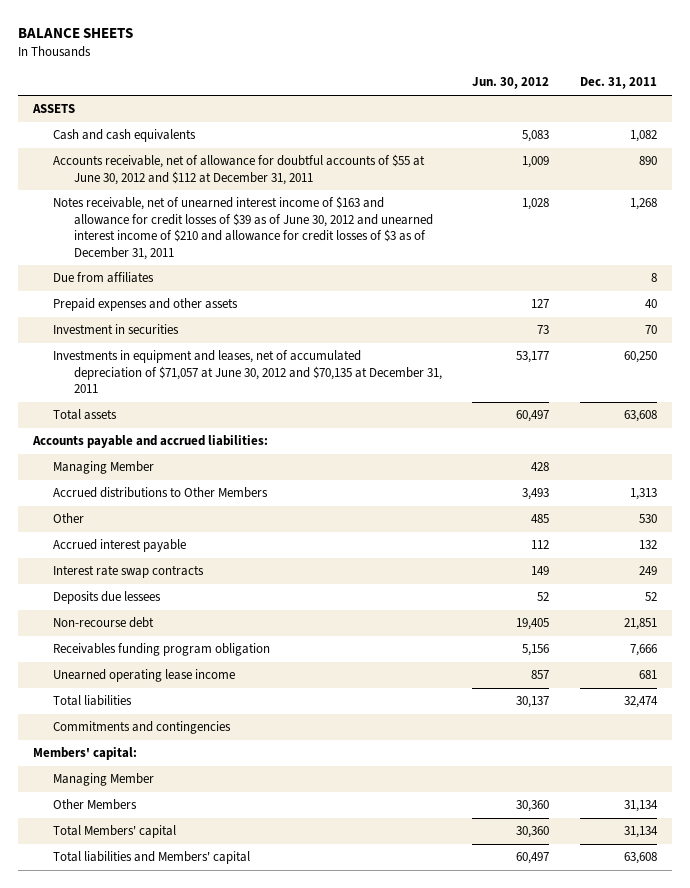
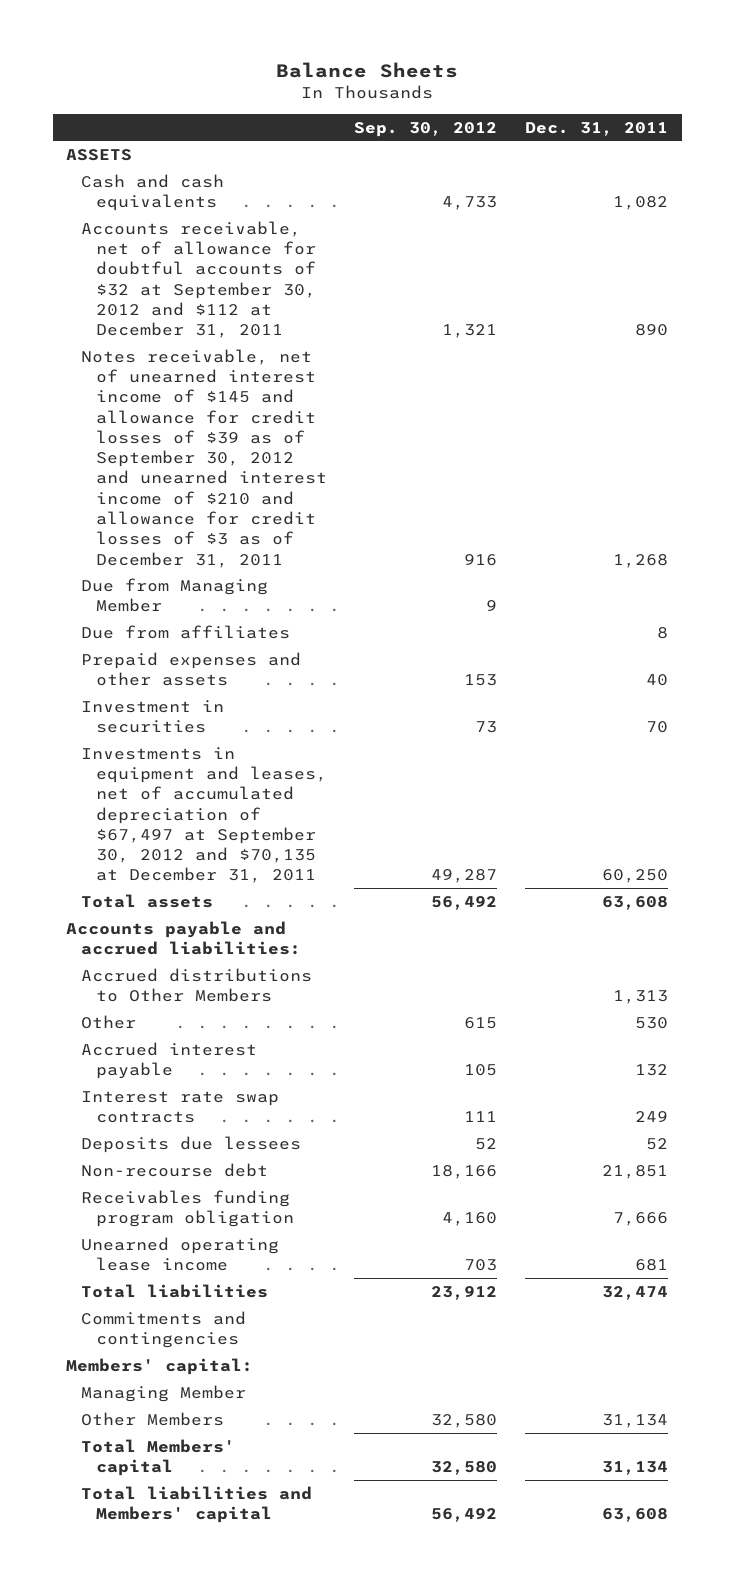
[17,28,133,39] BALANCE SHEETS -> [276,61,459,78] Balance Sheets
[472,77,550,90] Jun. 30, 2012 -> none
none -> [354,121,498,137] Sep. 30, 2012
[53,154,426,185] Accounts receivable, net of allowance for doubtful accounts of $55 at June 30, 2012 and $112 at December 31, 2011 -> [81,220,316,339] Accounts receivable, net of allowance for doubtful accounts of $32 at September 30, 2012 and $112 at December 31, 2011
[53,196,433,260] Notes receivable, net of unearned interest income of $163 and allowance for credit losses of $39 as of June 30, 2012 and unearned interest income of $210 and allowance for credit losses of $3 as of December 31, 2011 -> [81,348,327,568] Notes receivable, net of unearned interest income of $145 and allowance for credit losses of $39 as of September 30, 2012 and unearned interest income of $210 and allowance for credit losses of $3 as of December 31, 2011
none -> [81,577,269,613] Due from Managing Member
[53,350,442,394] Investments in equipment and leases, net of accumulated depreciation of $71,057 at June 30, 2012 and $70,135 at December 31, 2011 -> [81,746,327,884] Investments in equipment and leases, net of accumulated depreciation of $67,497 at September 30, 2012 and $70,135 at December 31, 2011
[53,461,155,475] Managing Member -> none

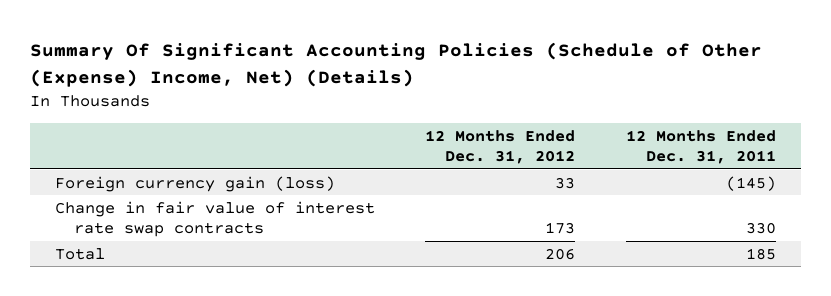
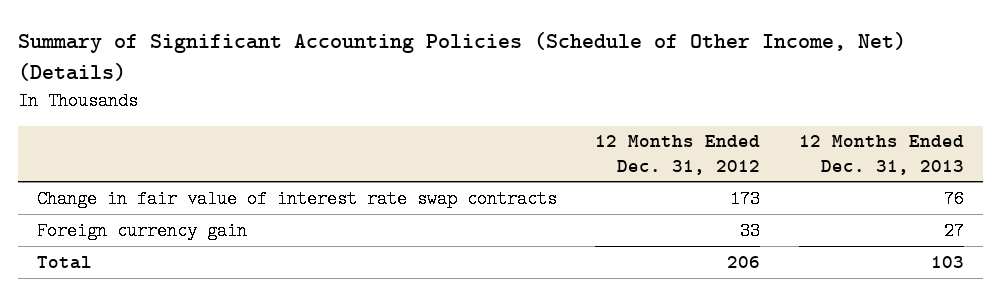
[29,42,762,87] Summary Of Significant Accounting Policies (Schedule of Other (Expense) Income, Net) (Details) -> [17,32,906,82] Summary of Significant Accounting Policies (Schedule of Other Income, Net) (Details)
[625,129,776,164] 12 Months Ended Dec. 31, 2011 -> none
none -> [798,135,964,175] 12 Months Ended Dec. 31, 2013
[55,175,336,192] Foreign currency gain (loss) -> none
none -> [36,221,247,240] Foreign currency gain

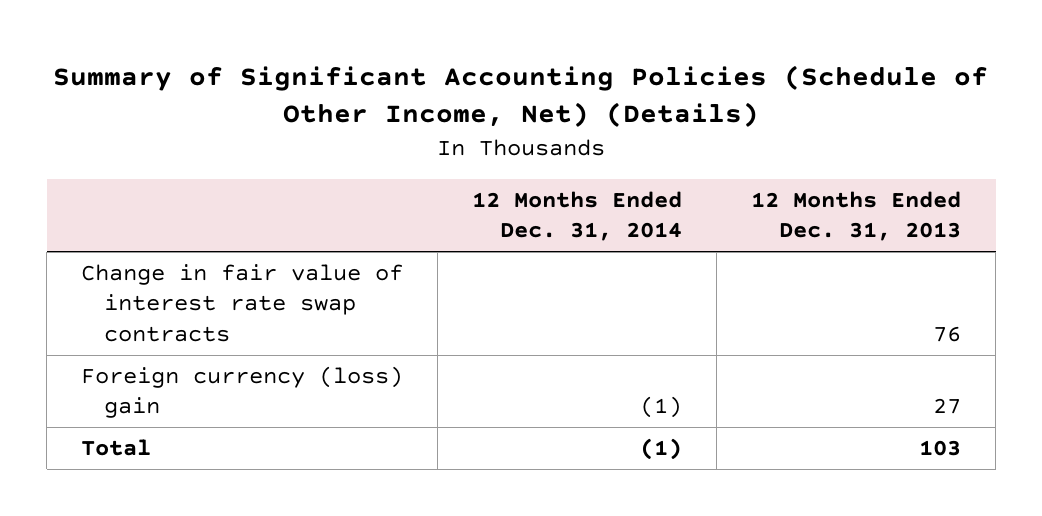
[595,135,761,175] 12 Months Ended Dec. 31, 2012 -> none
none -> [472,190,683,242] 12 Months Ended Dec. 31, 2014
[36,221,247,240] Foreign currency gain -> [81,365,404,419] Foreign currency (loss) gain

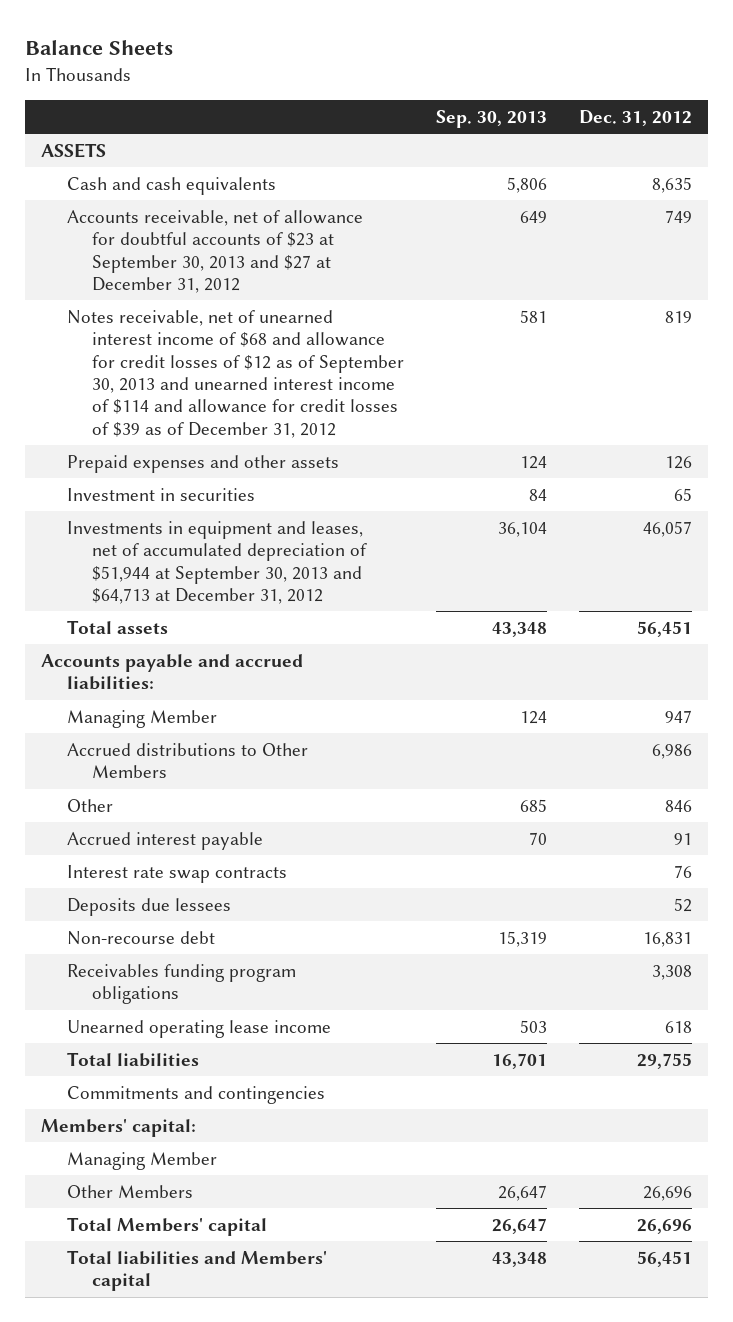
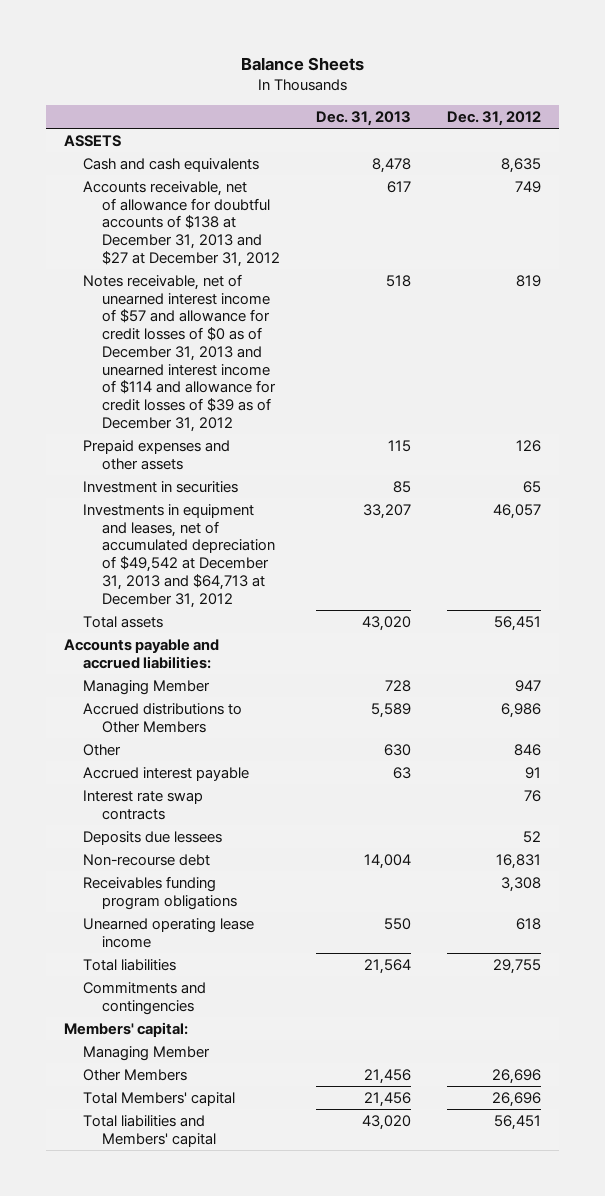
[435,109,547,128] Sep. 30, 2013 -> none
none -> [316,110,412,126] Dec. 31, 2013
[66,209,363,293] Accounts receivable, net of allowance for doubtful accounts of $23 at September 30, 2013 and $27 at December 31, 2012 -> [83,181,281,267] Accounts receivable, net of allowance for doubtful accounts of $138 at December 31, 2013 and $27 at December 31, 2012
[66,309,404,438] Notes receivable, net of unearned interest income of $68 and allowance for credit losses of $12 as of September 30, 2013 and unearned interest income of $114 and allowance for credit losses of $39 as of December 31, 2012 -> [83,274,277,432] Notes receivable, net of unearned interest income of $57 and allowance for credit losses of $0 as of December 31, 2013 and unearned interest income of $114 and allowance for credit losses of $39 as of December 31, 2012
[66,520,367,604] Investments in equipment and leases, net of accumulated depreciation of $51,944 at September 30, 2013 and $64,713 at December 31, 2012 -> [83,504,276,608] Investments in equipment and leases, net of accumulated depreciation of $49,542 at December 31, 2013 and $64,713 at December 31, 2012

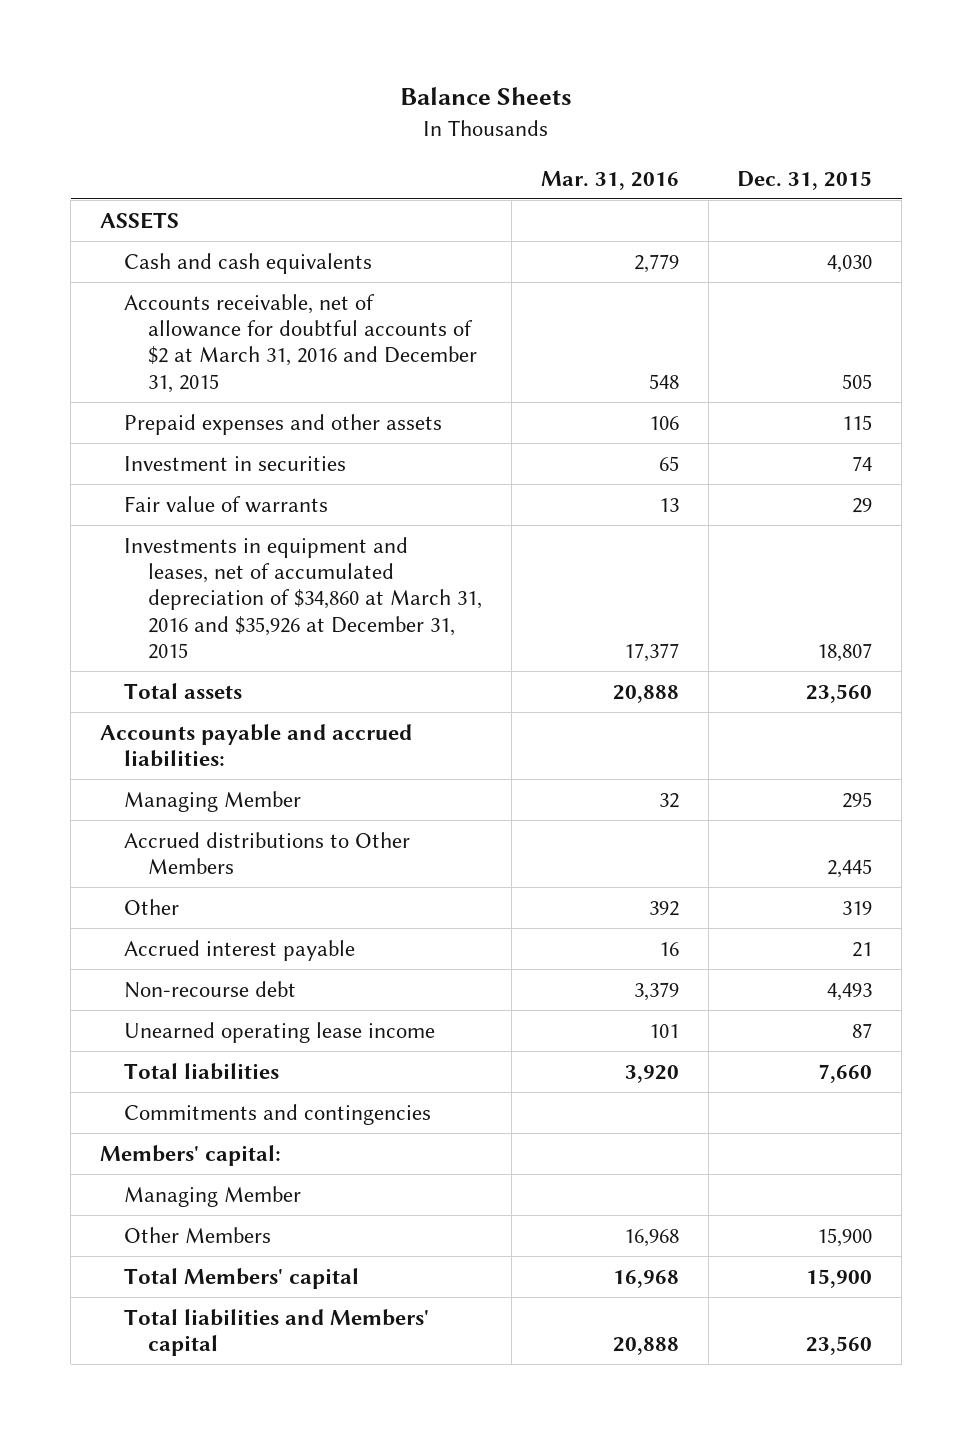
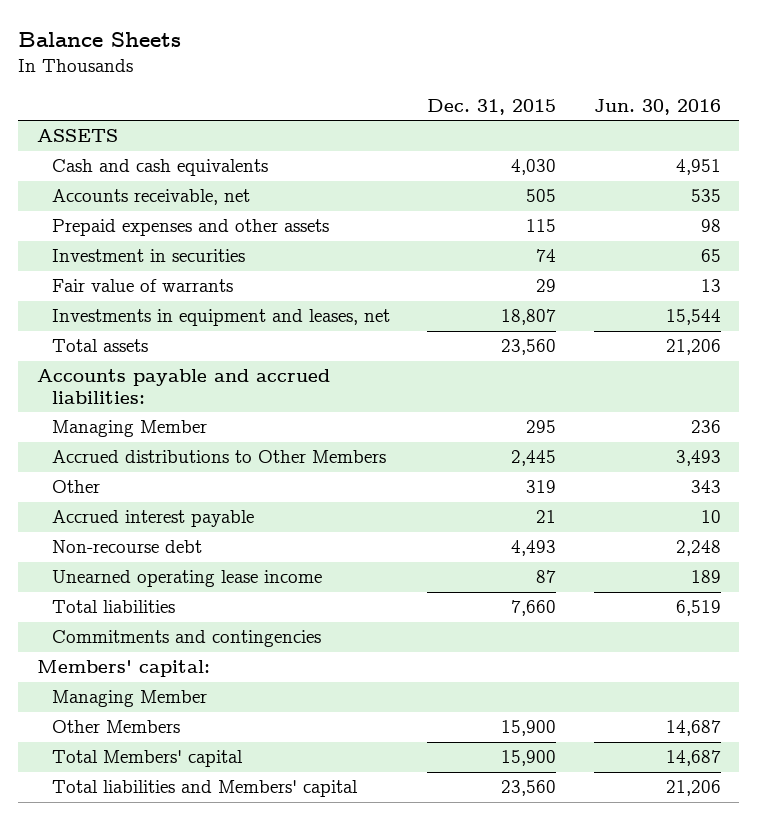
[540,170,679,190] Mar. 31, 2016 -> none
none -> [593,98,721,115] Jun. 30, 2016
[124,293,478,393] Accounts receivable, net of allowance for doubtful accounts of $2 at March 31, 2016 and December 31, 2015 -> [51,189,250,206] Accounts receivable, net
[124,536,483,659] Investments in equipment and leases, net of accumulated depreciation of $34,860 at March 31, 2016 and $35,926 at December 31, 2015 -> [51,309,390,327] Investments in equipment and leases, net

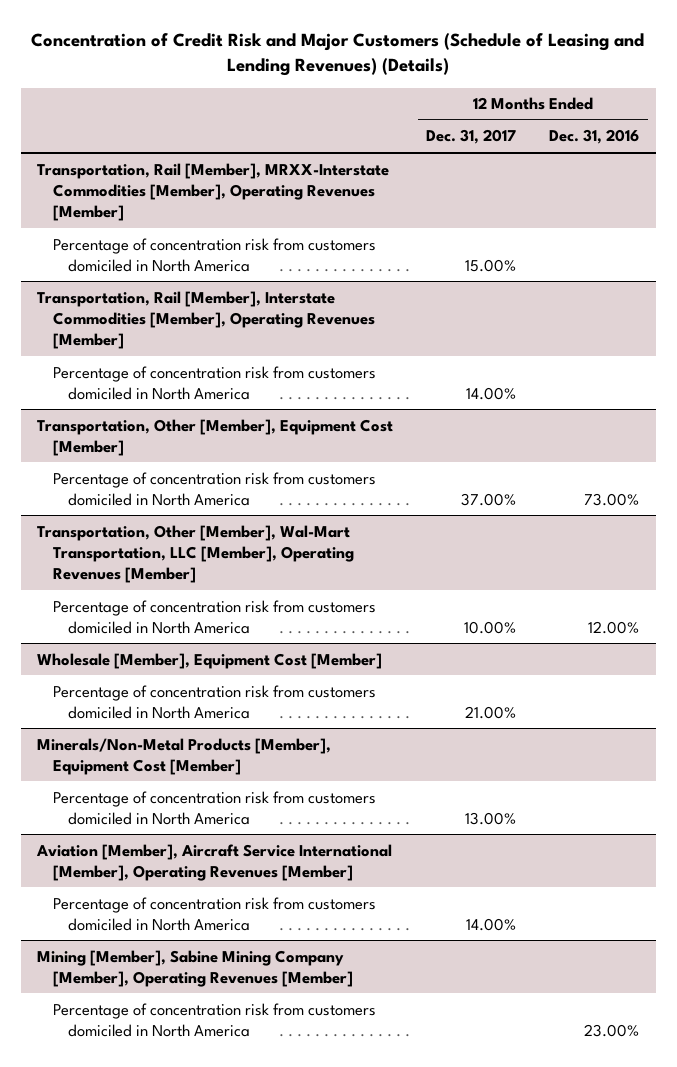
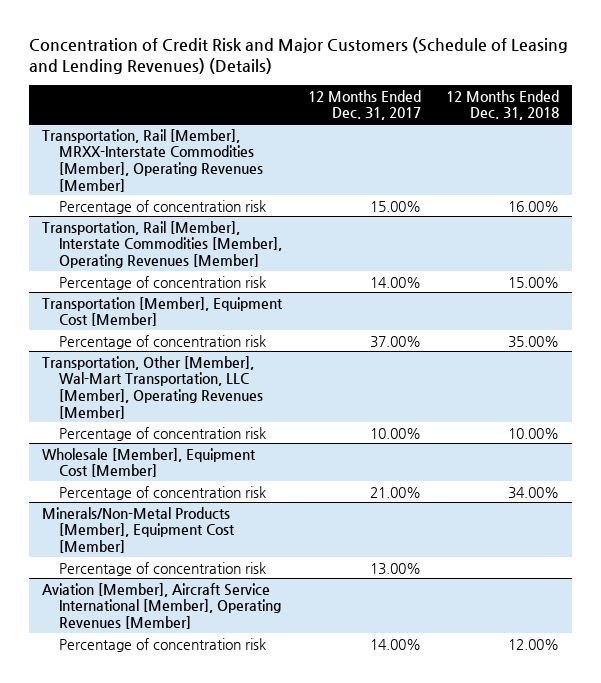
[549,129,640,145] Dec. 31, 2016 -> none
none -> [446,89,560,121] 12 Months Ended Dec. 31, 2018
[52,237,376,272] Percentage of concentration risk from customers domiciled in North America -> [58,199,266,214] Percentage of concentration risk
[52,365,376,400] Percentage of concentration risk from customers domiciled in North America -> [58,275,266,290] Percentage of concentration risk
[37,418,394,456] Transportation, Other [Member], Equipment Cost [Member] -> [41,296,283,327] Transportation [Member], Equipment Cost [Member]
[52,471,376,506] Percentage of concentration risk from customers domiciled in North America -> [58,334,266,349] Percentage of concentration risk
[52,599,376,634] Percentage of concentration risk from customers domiciled in North America -> [58,426,266,441] Percentage of concentration risk
[52,684,376,719] Percentage of concentration risk from customers domiciled in North America -> [58,485,266,500] Percentage of concentration risk
[52,790,376,825] Percentage of concentration risk from customers domiciled in North America -> [58,561,266,576] Percentage of concentration risk
[37,949,353,987] Mining [Member], Sabine Mining Company [Member], Operating Revenues [Member] -> none
[52,1002,376,1037] Percentage of concentration risk from customers domiciled in North America -> none
[52,896,376,931] Percentage of concentration risk from customers domiciled in North America -> [58,637,266,652] Percentage of concentration risk

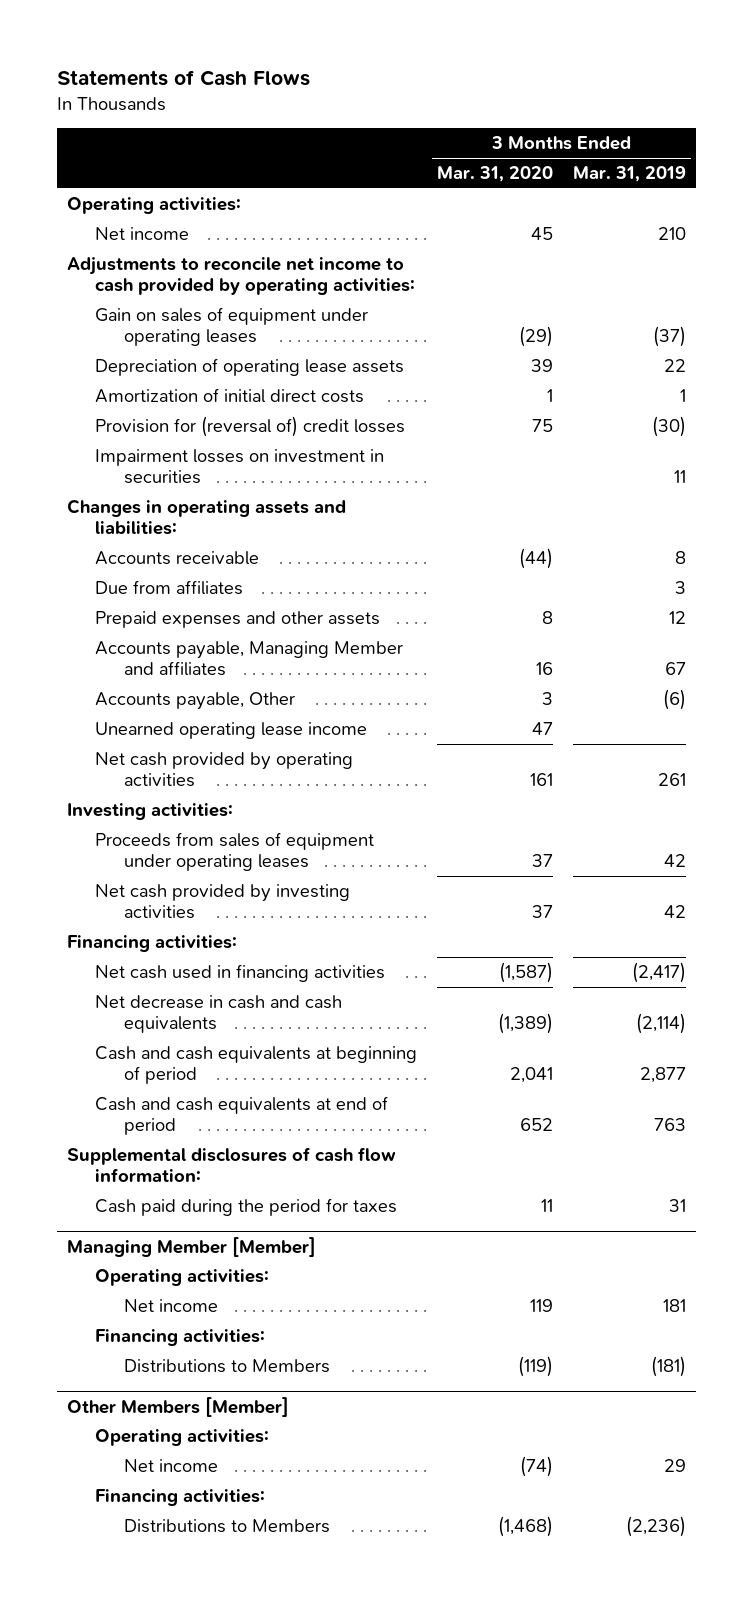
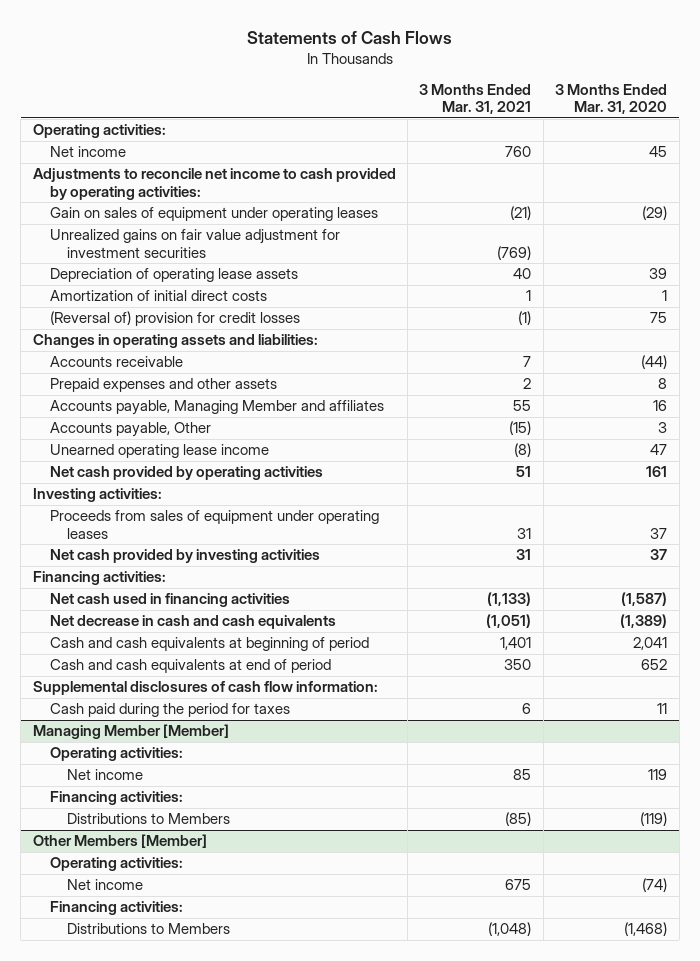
[572,166,686,183] Mar. 31, 2019 -> none
none -> [419,84,532,115] 3 Months Ended Mar. 31, 2021
none -> [49,229,340,258] Unrealized gains on fair value adjustment for investment securities
[95,449,385,485] Impairment losses on investment in securities -> none
[95,416,406,438] Provision for (reversal of) credit losses -> [49,311,300,327] (Reversal of) provision for credit losses
[95,580,244,596] Due from affiliates -> none

